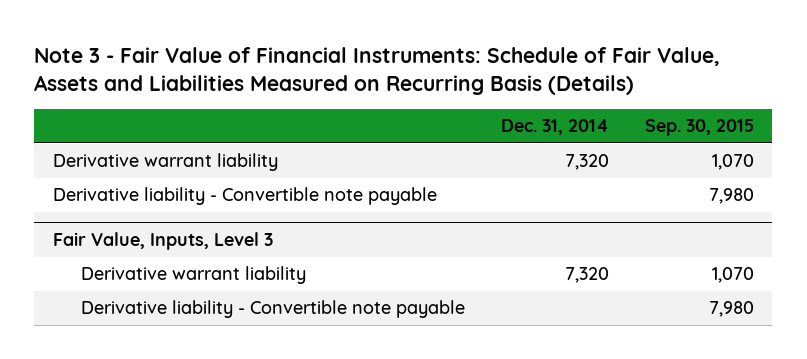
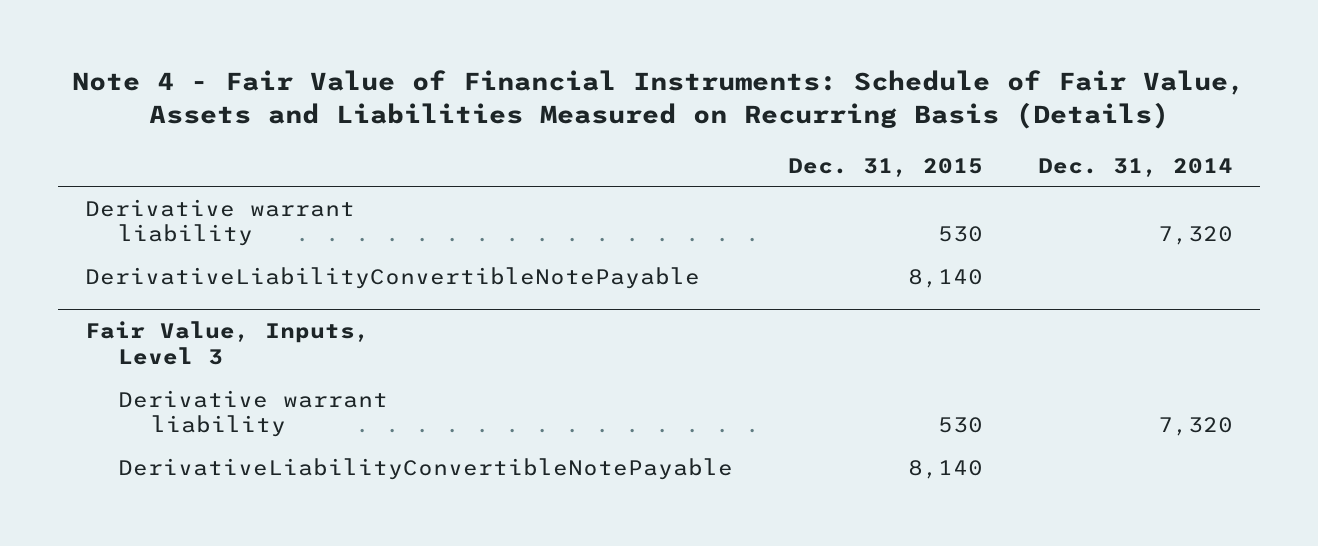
[34,46,721,95] Note 3 - Fair Value of Financial Instruments: Schedule of Fair Value, Assets and Liabilities Measured on Recurring Basis (Details) -> [71,70,1245,130] Note 4 - Fair Value of Financial Instruments: Schedule of Fair Value, Assets and Liabilities Measured on Recurring Basis (Details)
[645,119,755,137] Sep. 30, 2015 -> none
none -> [787,157,983,177] Dec. 31, 2015
[52,187,437,206] Derivative liability - Convertible note payable -> [85,266,701,289] DerivativeLiabilityConvertibleNotePayable
[80,300,465,319] Derivative liability - Convertible note payable -> [117,457,733,480] DerivativeLiabilityConvertibleNotePayable

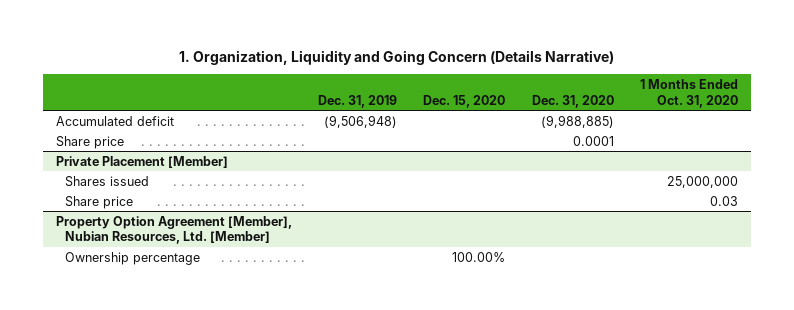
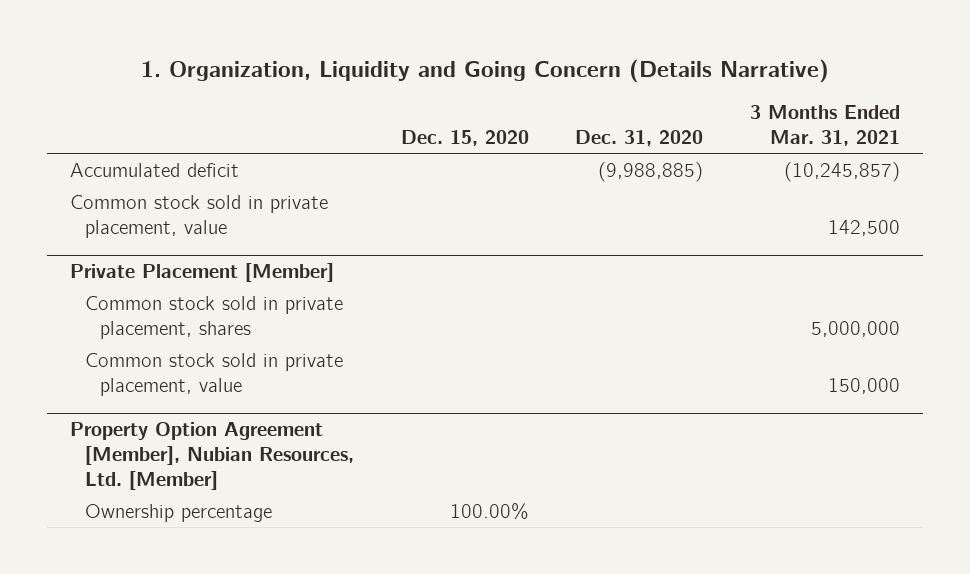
[318,94,398,108] Dec. 31, 2019 -> none
[639,78,738,108] 1 Months Ended Oct. 31, 2020 -> none
none -> [749,105,900,147] 3 Months Ended Mar. 31, 2021
[56,135,125,149] Share price -> none
none -> [69,194,328,238] Common stock sold in private placement, value
[64,175,149,187] Shares issued -> none
[64,195,133,209] Share price -> none
none -> [85,295,344,339] Common stock sold in private placement, shares
none -> [85,352,344,396] Common stock sold in private placement, value

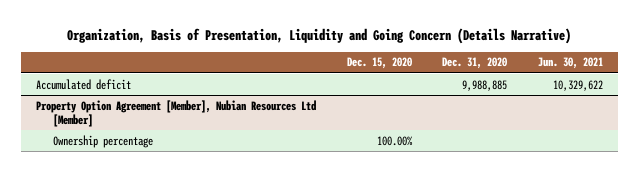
[140,59,829,84] 1. Organization, Liquidity and Going Concern (Details Narrative) -> [67,27,572,44] Organization, Basis of Presentation, Liquidity and Going Concern (Details Narrative)
[749,105,900,147] 3 Months Ended Mar. 31, 2021 -> none
none -> [537,57,603,70] Jun. 30, 2021
[69,194,328,238] Common stock sold in private placement, value -> none
[69,263,334,283] Private Placement [Member] -> none
[85,295,344,339] Common stock sold in private placement, shares -> none
[85,352,344,396] Common stock sold in private placement, value -> none
[598,161,704,182] (9,988,885) -> [462,79,508,91] 9,988,885
[69,422,355,491] Property Option Agreement [Member], Nubian Resources, Ltd. [Member] -> [36,99,317,128] Property Option Agreement [Member], Nubian Resources Ltd [Member]

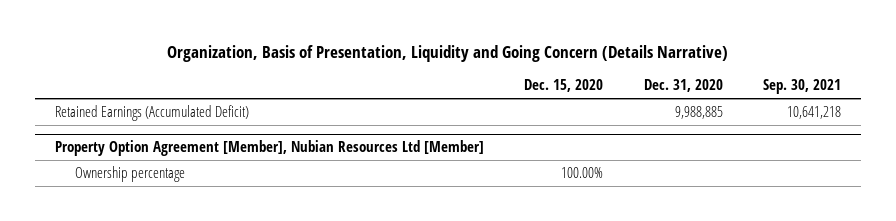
[537,57,603,70] Jun. 30, 2021 -> none
none -> [762,79,841,95] Sep. 30, 2021
[36,78,132,90] Accumulated deficit -> [55,104,250,121] Retained Earnings (Accumulated Deficit)

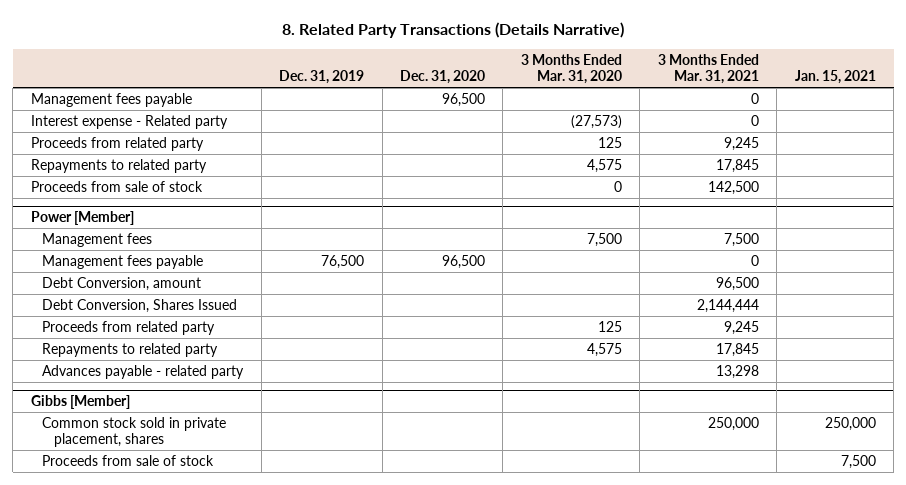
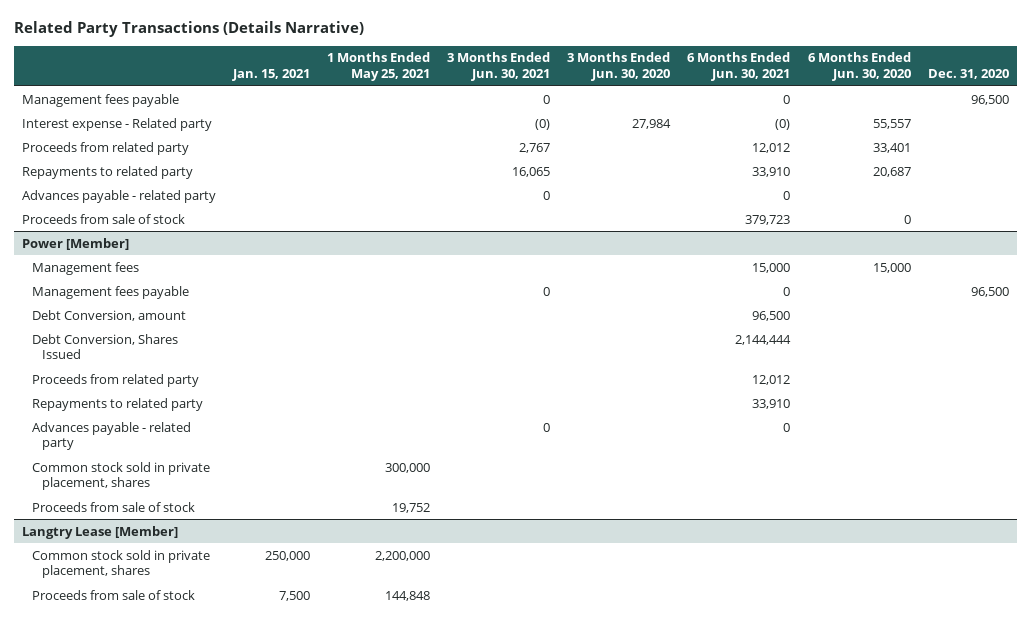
[282,21,625,38] 8. Related Party Transactions (Details Narrative) -> [13,21,364,38] Related Party Transactions (Details Narrative)
[279,70,365,85] Dec. 31, 2019 -> none
[520,53,622,85] 3 Months Ended Mar. 31, 2020 -> none
[657,53,759,85] 3 Months Ended Mar. 31, 2021 -> none
none -> [327,52,431,82] 1 Months Ended May 25, 2021
none -> [447,52,551,82] 3 Months Ended Jun. 30, 2021
none -> [567,52,671,82] 3 Months Ended Jun. 30, 2020
none -> [687,52,791,82] 6 Months Ended Jun. 30, 2021
none -> [807,52,911,82] 6 Months Ended Jun. 30, 2020
none -> [22,189,217,203] Advances payable - related party
none -> [31,461,210,491] Common stock sold in private placement, shares
none -> [31,501,195,512] Proceeds from sale of stock
[30,395,130,410] Gibbs [Member] -> [22,525,179,539] Langtry Lease [Member]

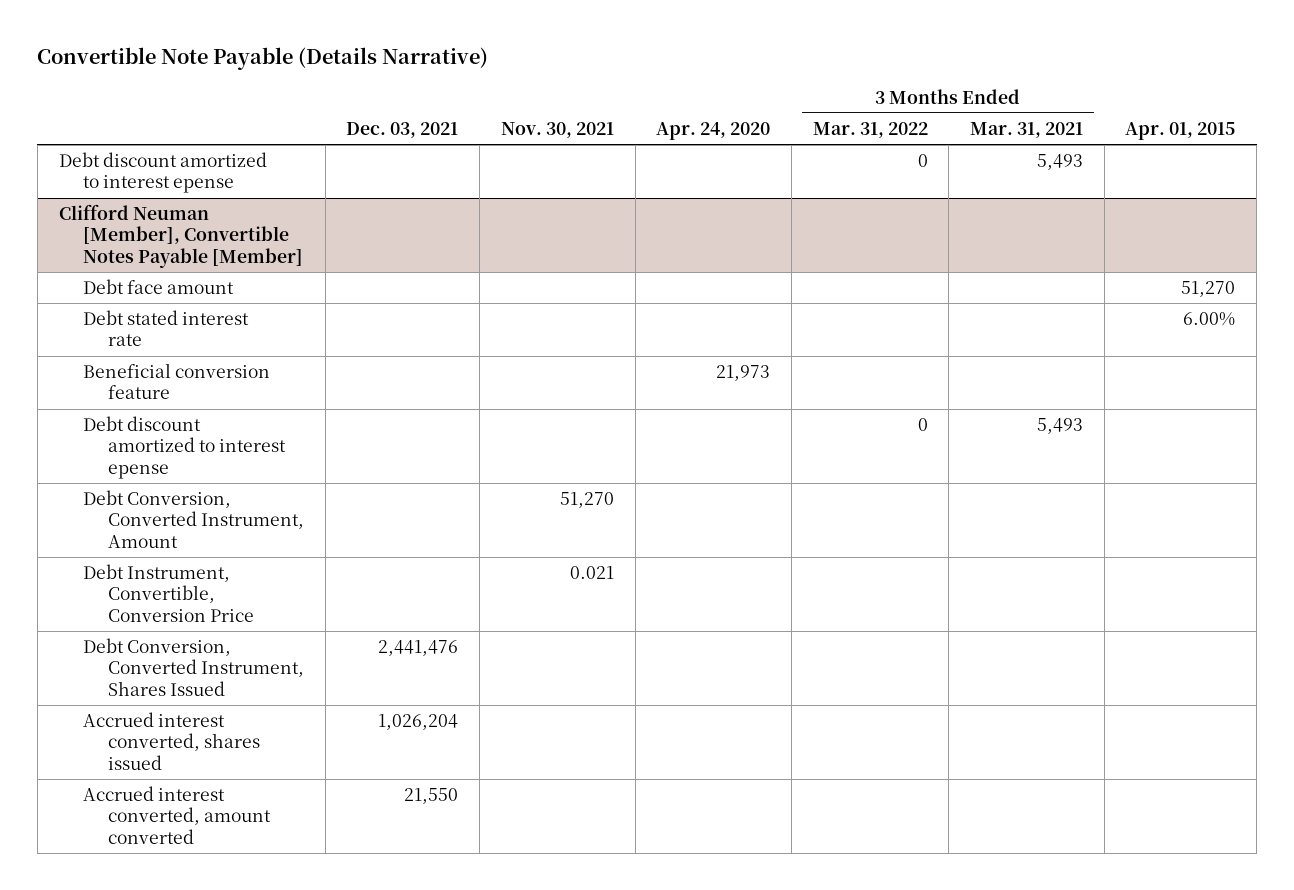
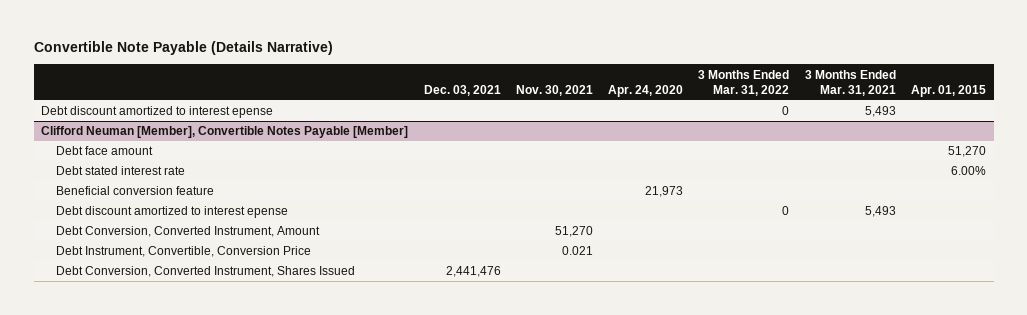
[83,711,261,770] Accrued interest converted, shares issued -> none
[83,785,272,844] Accrued interest converted, amount converted -> none

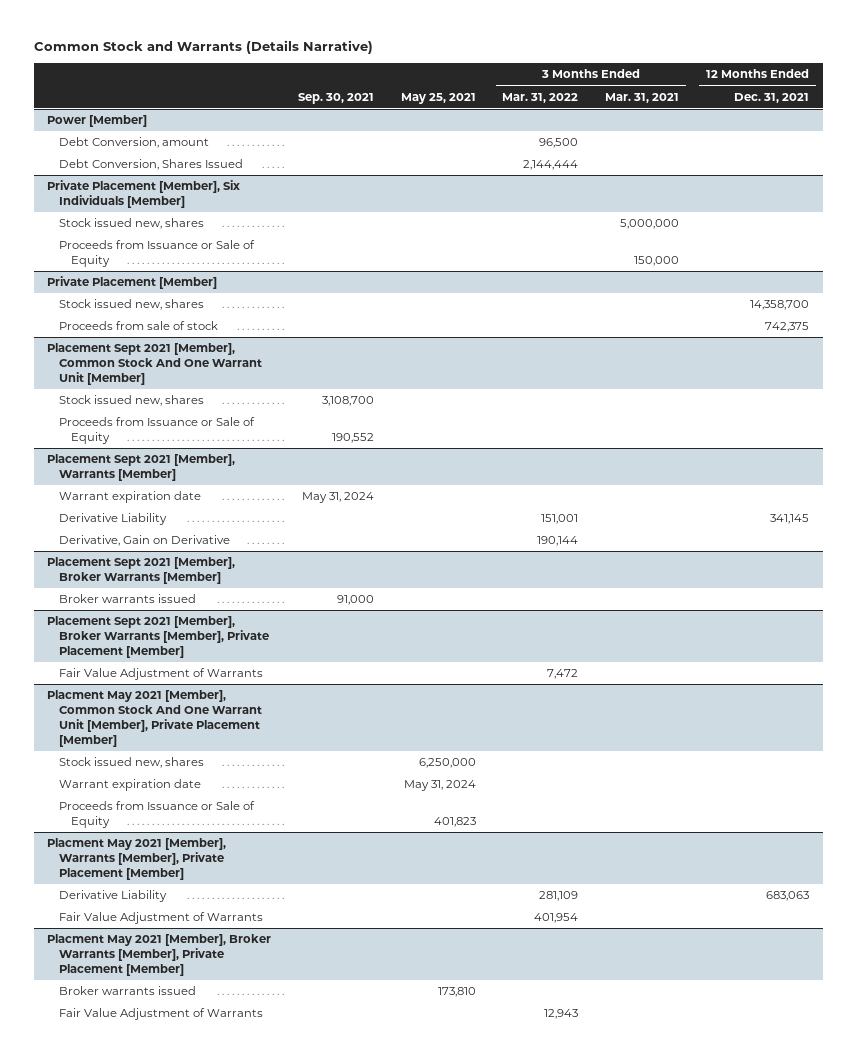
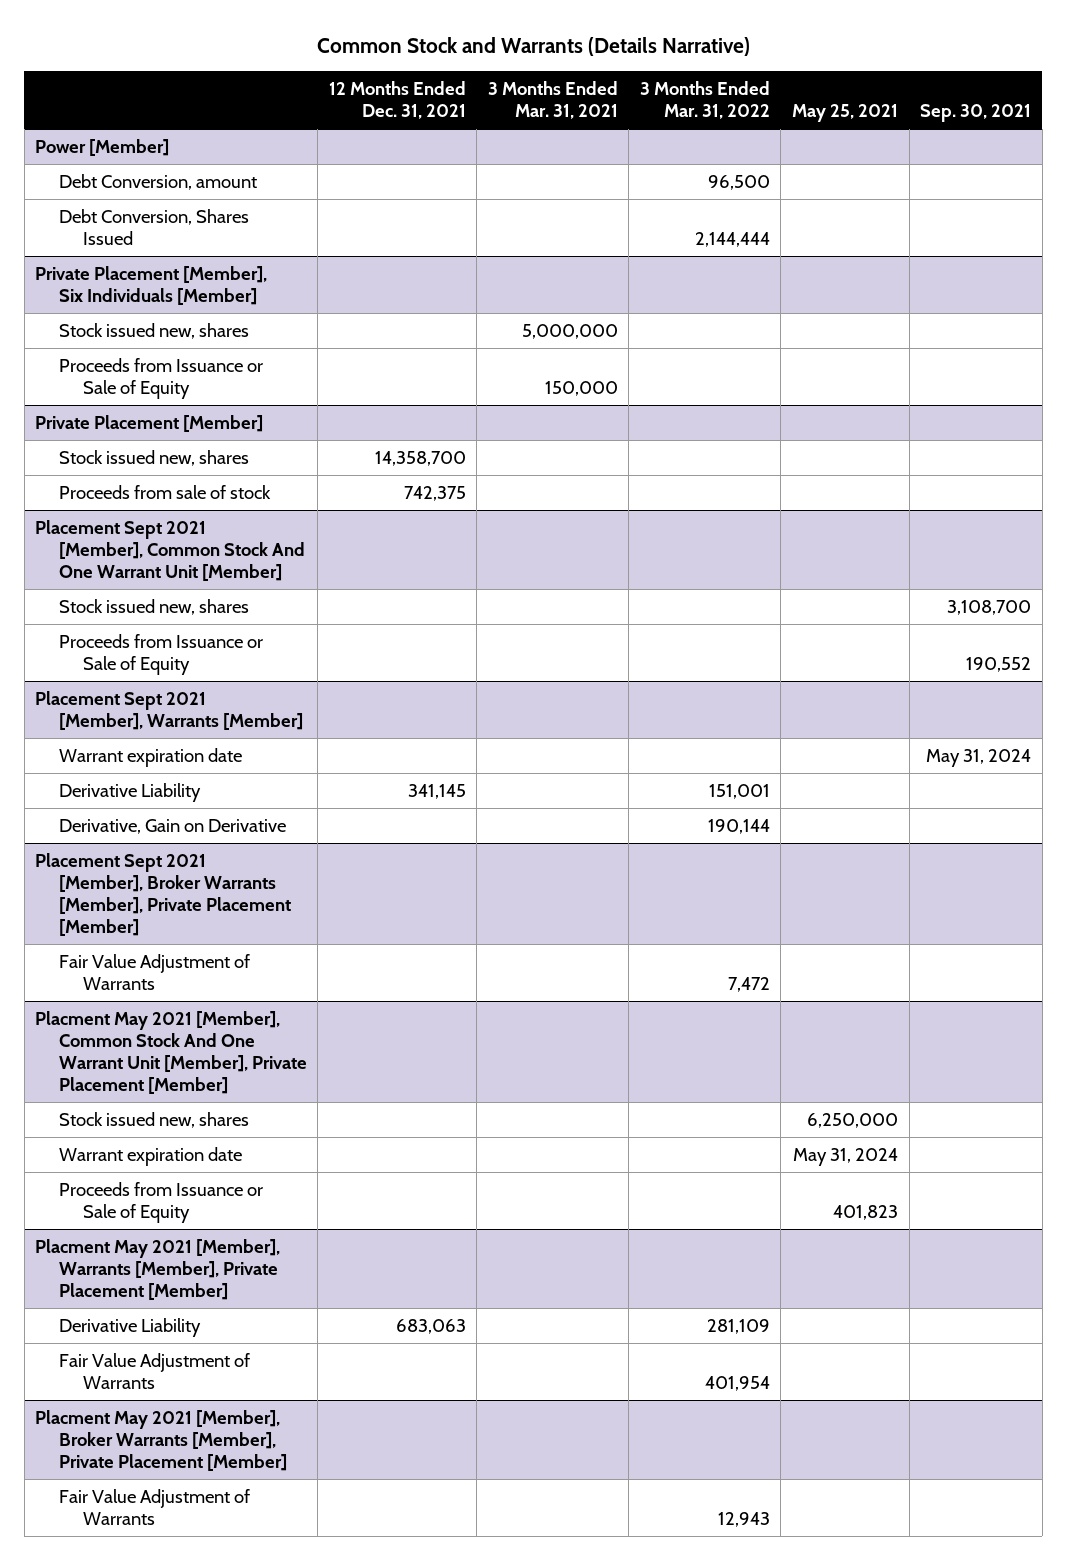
[46,557,235,585] Placement Sept 2021 [Member], Broker Warrants [Member] -> none
[59,594,197,604] Broker warrants issued -> none
[59,986,197,996] Broker warrants issued -> none

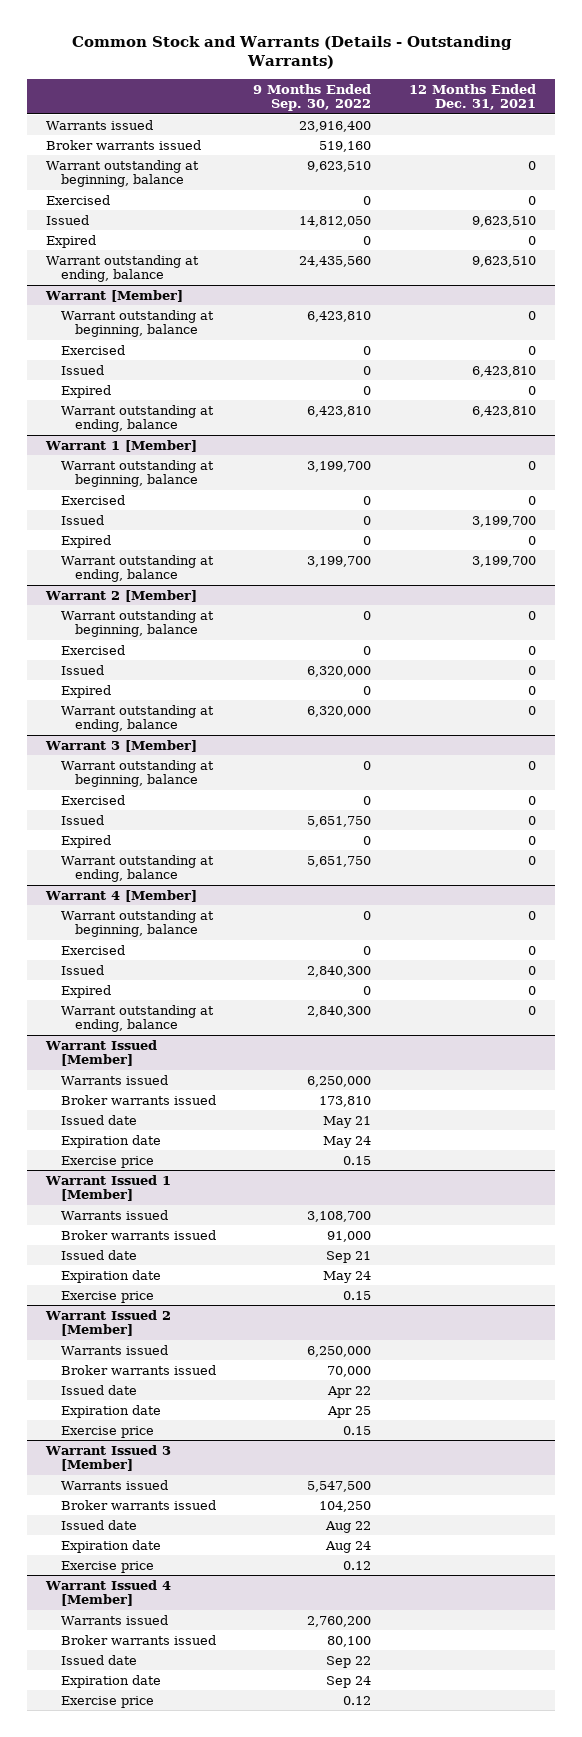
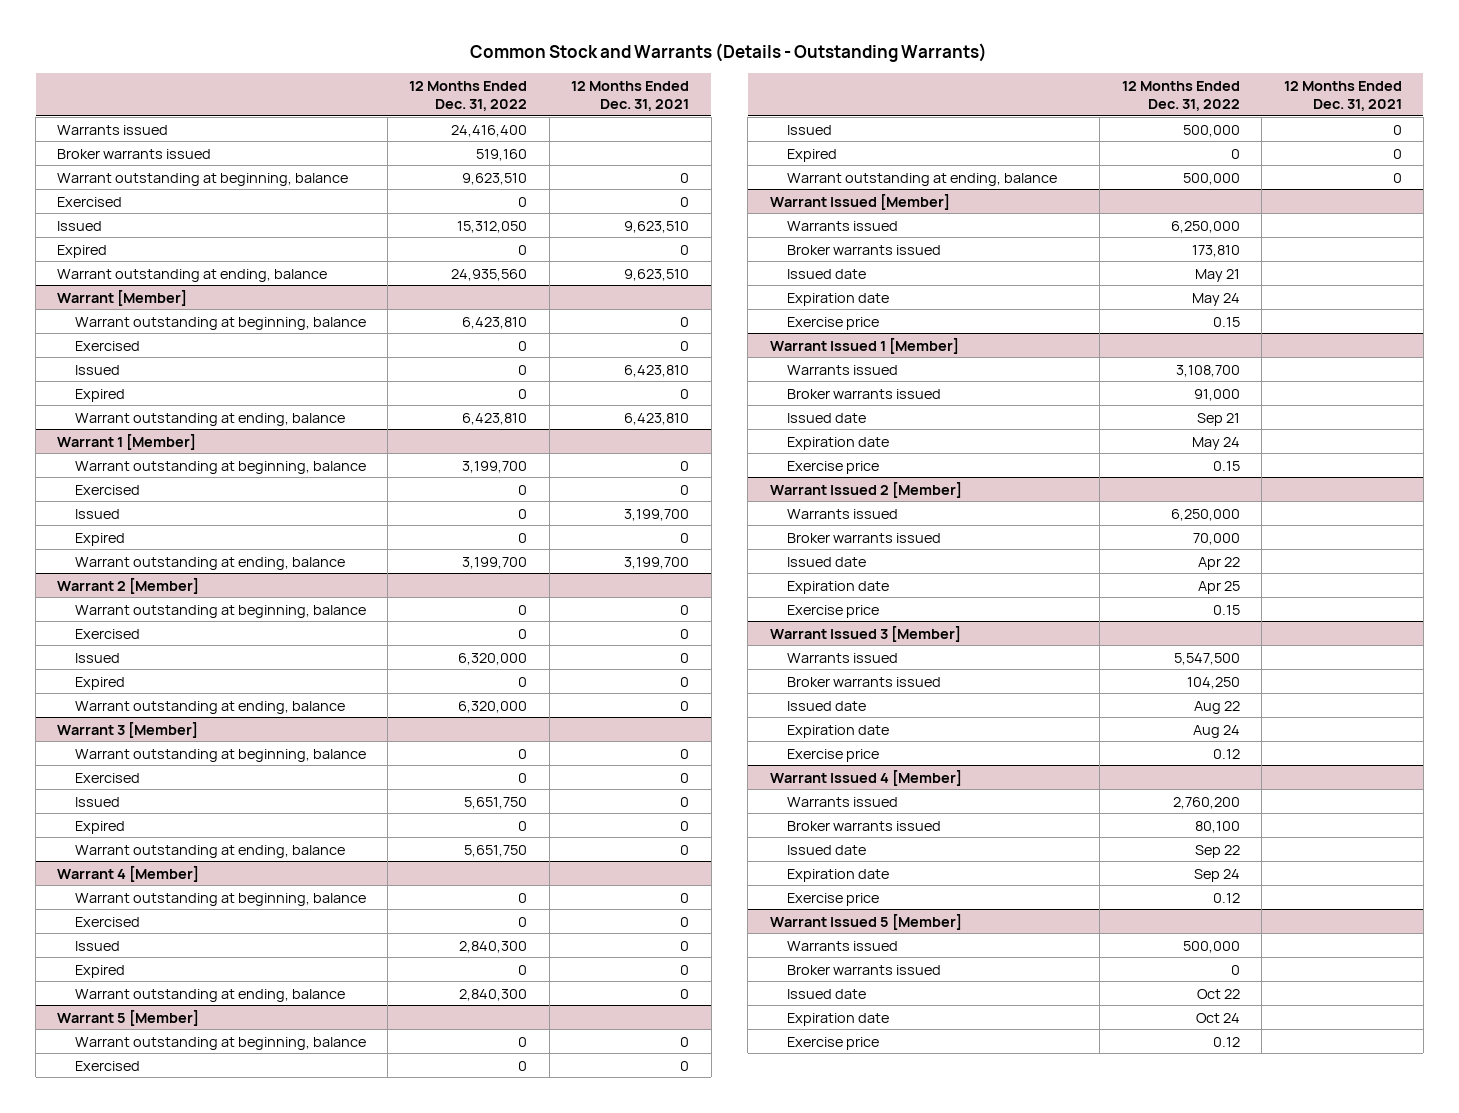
[253,83,372,112] 9 Months Ended Sep. 30, 2022 -> none
none -> [409,80,528,112] 12 Months Ended Dec. 31, 2022
none -> [57,1009,200,1026] Warrant 5 [Member]
none -> [74,1036,366,1050] Warrant outstanding at beginning, balance
none -> [74,1060,140,1071] Exercised
none -> [787,124,833,135] Issued
none -> [787,148,838,162] Expired
none -> [787,172,1058,186] Warrant outstanding at ending, balance
none -> [769,913,962,930] Warrant Issued 5 [Member]
none -> [787,940,899,951] Warrants issued
none -> [787,964,942,975] Broker warrants issued
none -> [787,988,867,999] Issued date
none -> [787,1012,890,1026] Expiration date
none -> [787,1036,880,1050] Exercise price

